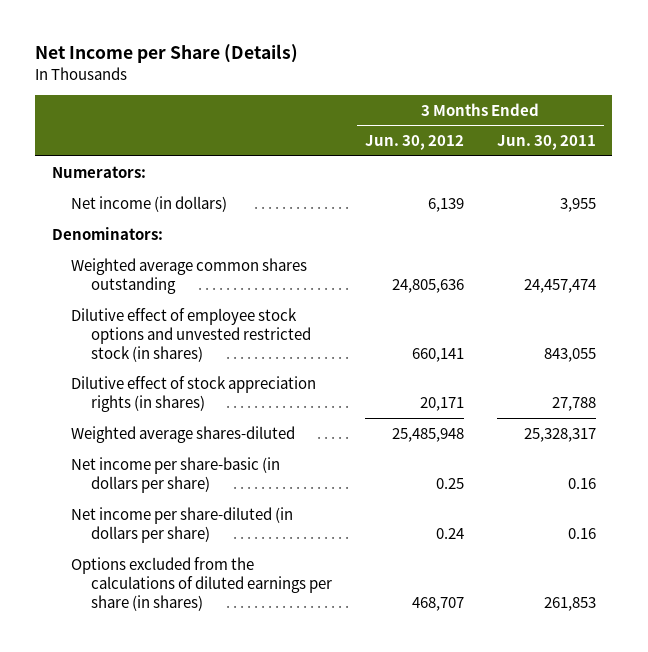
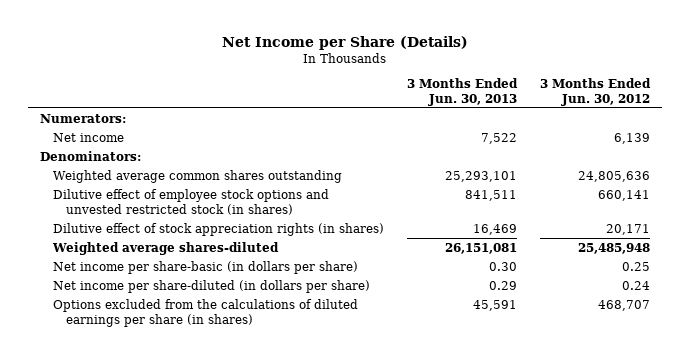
[496,135,596,151] Jun. 30, 2011 -> none
none -> [407,78,519,106] 3 Months Ended Jun. 30, 2013
[71,195,228,212] Net income (in dollars) -> [52,132,124,142] Net income

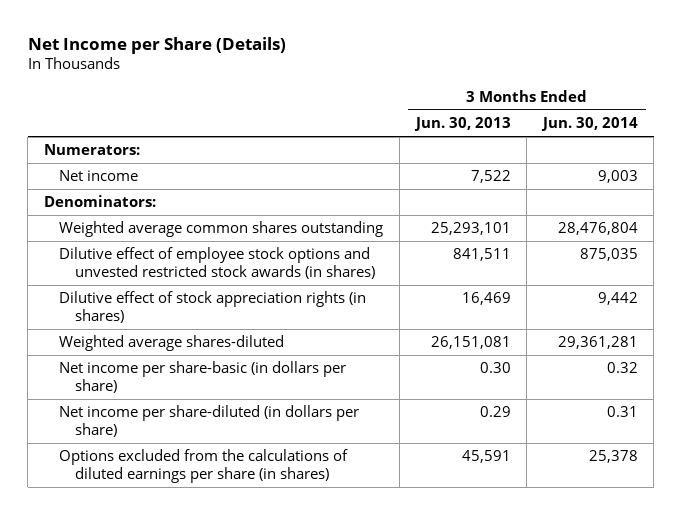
[540,78,652,106] 3 Months Ended Jun. 30, 2012 -> none
none -> [540,116,638,131] Jun. 30, 2014
[52,188,329,215] Dilutive effect of employee stock options and unvested restricted stock (in shares) -> [59,247,376,279] Dilutive effect of employee stock options and unvested restricted stock awards (in shares)

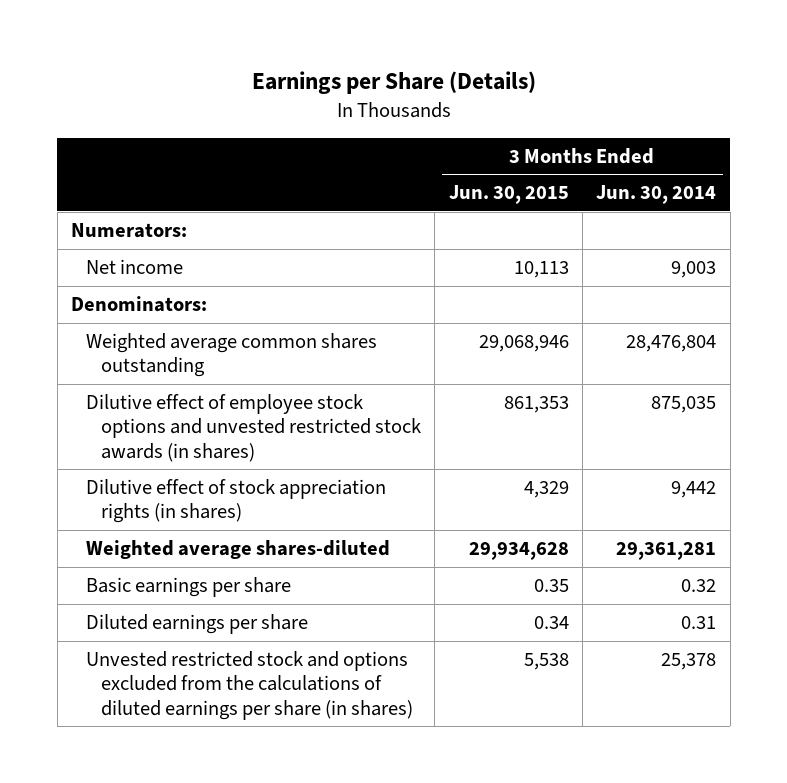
[27,36,286,54] Net Income per Share (Details) -> [251,71,536,95] Earnings per Share (Details)
[413,116,511,131] Jun. 30, 2013 -> none
none -> [448,185,569,205] Jun. 30, 2015
[59,361,347,393] Net income per share-basic (in dollars per share) -> [85,577,291,598] Basic earnings per share
[59,405,360,437] Net income per share-diluted (in dollars per share) -> [85,614,308,635] Diluted earnings per share
[59,449,349,483] Options excluded from the calculations of diluted earnings per share (in shares) -> [85,651,413,720] Unvested restricted stock and options excluded from the calculations of diluted earnings per share (in shares)

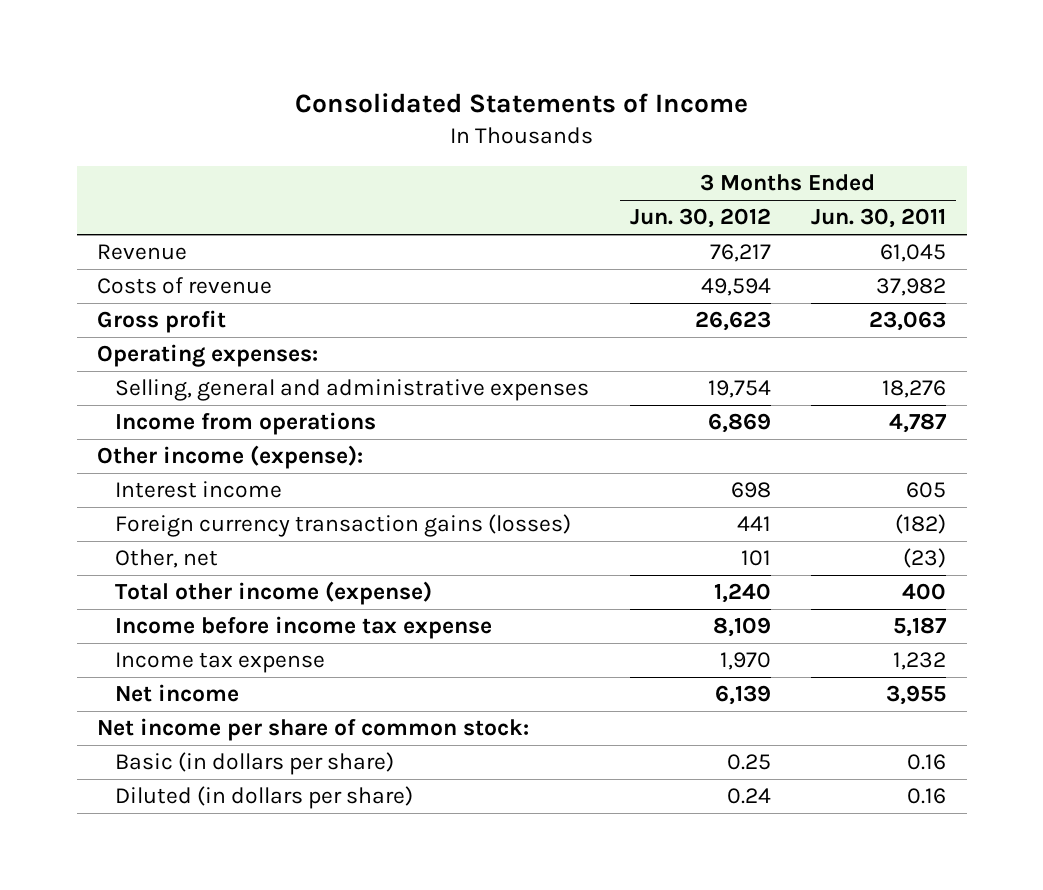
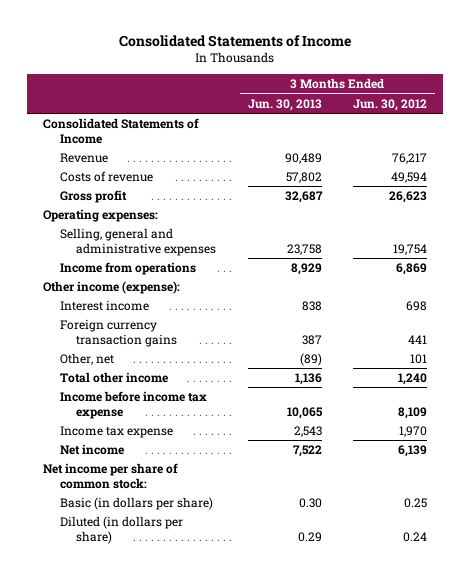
[811,208,947,229] Jun. 30, 2011 -> none
none -> [247,98,322,111] Jun. 30, 2013
none -> [43,118,200,144] Consolidated Statements of Income
[115,514,572,538] Foreign currency transaction gains (losses) -> [59,319,178,347] Foreign currency transaction gains
[115,581,433,606] Total other income (expense) -> [59,372,168,384] Total other income

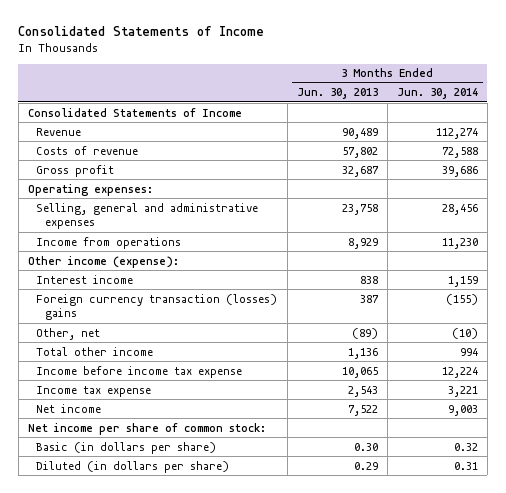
[353,98,428,111] Jun. 30, 2012 -> none
none -> [396,88,478,100] Jun. 30, 2014
[59,319,178,347] Foreign currency transaction gains -> [36,293,278,321] Foreign currency transaction (losses) gains

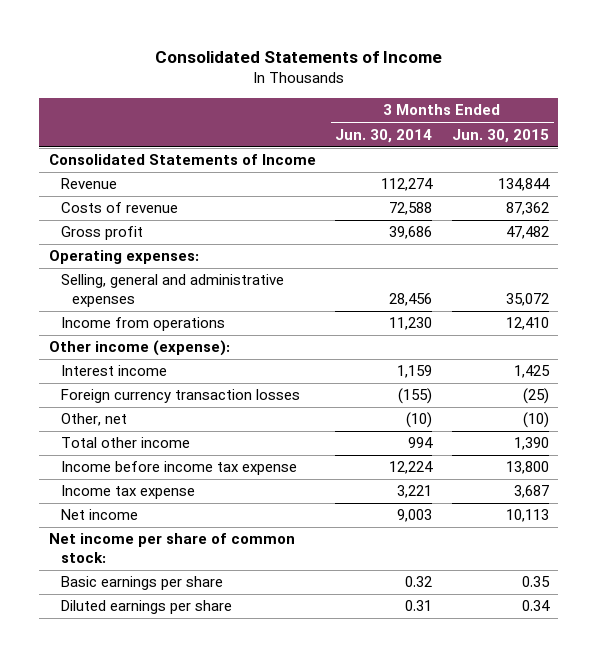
[296,88,378,100] Jun. 30, 2013 -> none
none -> [451,128,549,143] Jun. 30, 2015
[36,293,278,321] Foreign currency transaction (losses) gains -> [60,389,300,404] Foreign currency transaction losses
[36,441,217,454] Basic (in dollars per share) -> [60,576,223,591] Basic earnings per share
[36,460,230,473] Diluted (in dollars per share) -> [60,600,232,615] Diluted earnings per share

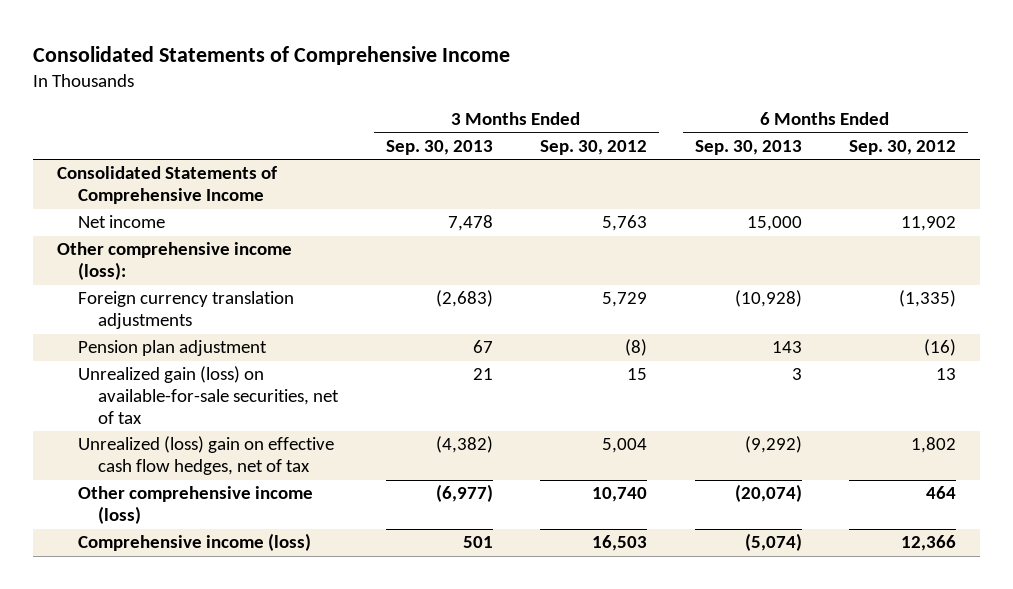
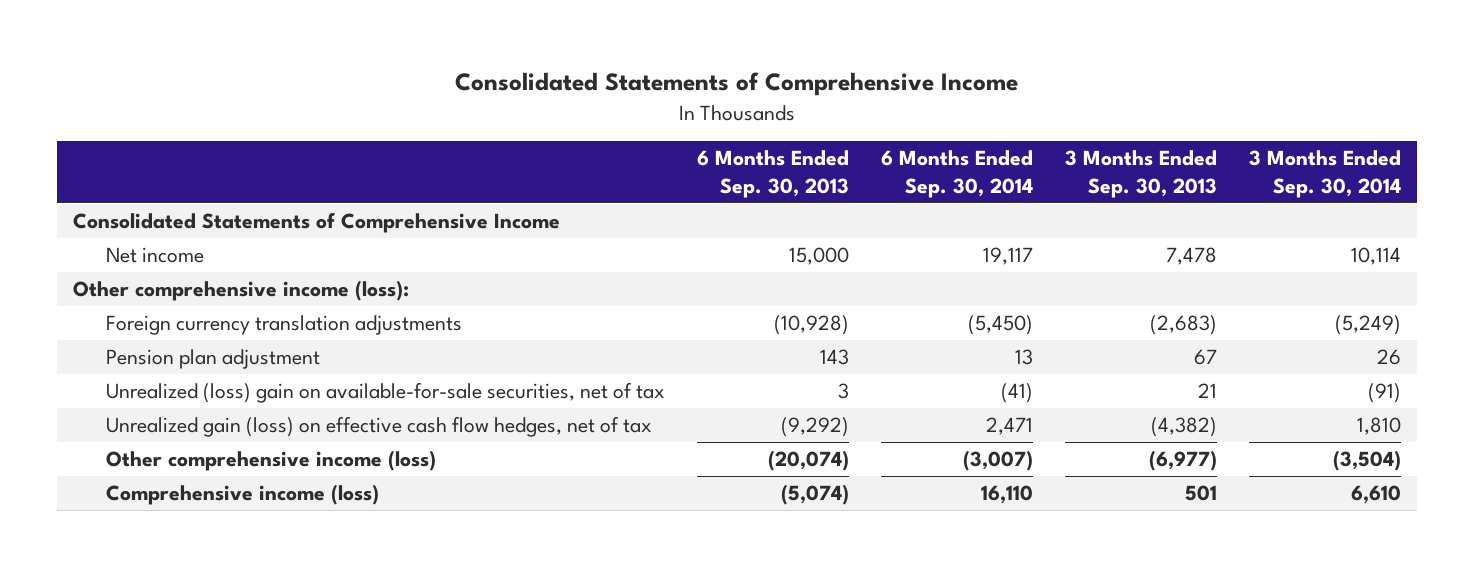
[540,139,648,155] Sep. 30, 2012 -> none
[849,139,957,155] Sep. 30, 2012 -> none
none -> [881,150,1034,198] 6 Months Ended Sep. 30, 2014
none -> [1249,150,1402,198] 3 Months Ended Sep. 30, 2014
[77,366,339,424] Unrealized gain (loss) on available-for-sale securities, net of tax -> [105,382,665,404] Unrealized (loss) gain on available-for-sale securities, net of tax
[77,436,334,476] Unrealized (loss) gain on effective cash flow hedges, net of tax -> [105,416,652,438] Unrealized gain (loss) on effective cash flow hedges, net of tax

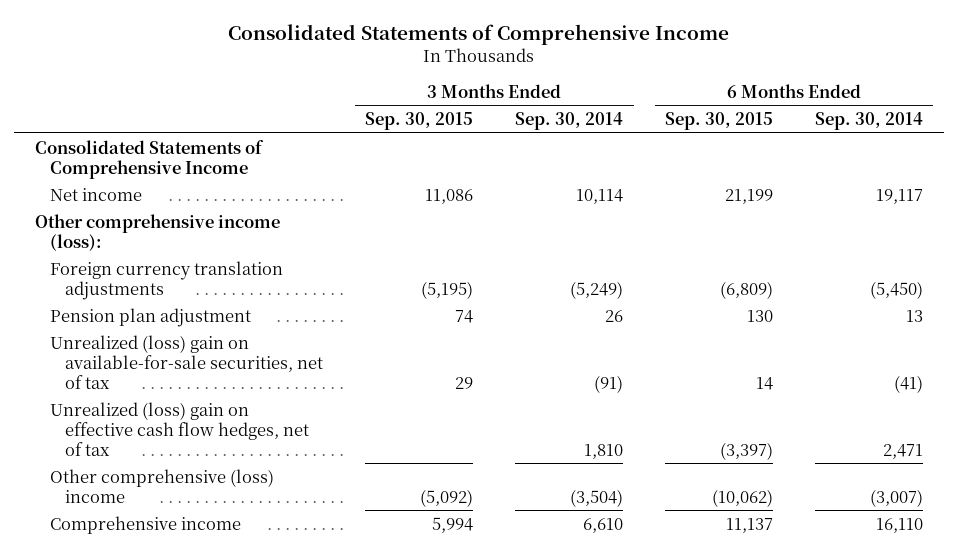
[697,150,850,198] 6 Months Ended Sep. 30, 2013 -> none
[1065,150,1218,198] 3 Months Ended Sep. 30, 2013 -> none
none -> [365,112,474,131] Sep. 30, 2015
none -> [665,112,774,131] Sep. 30, 2015
[105,416,652,438] Unrealized gain (loss) on effective cash flow hedges, net of tax -> [50,401,310,456] Unrealized (loss) gain on effective cash flow hedges, net of tax
[105,450,436,472] Other comprehensive income (loss) -> [50,468,275,503] Other comprehensive (loss) income
[105,484,379,506] Comprehensive income (loss) -> [50,515,242,534] Comprehensive income

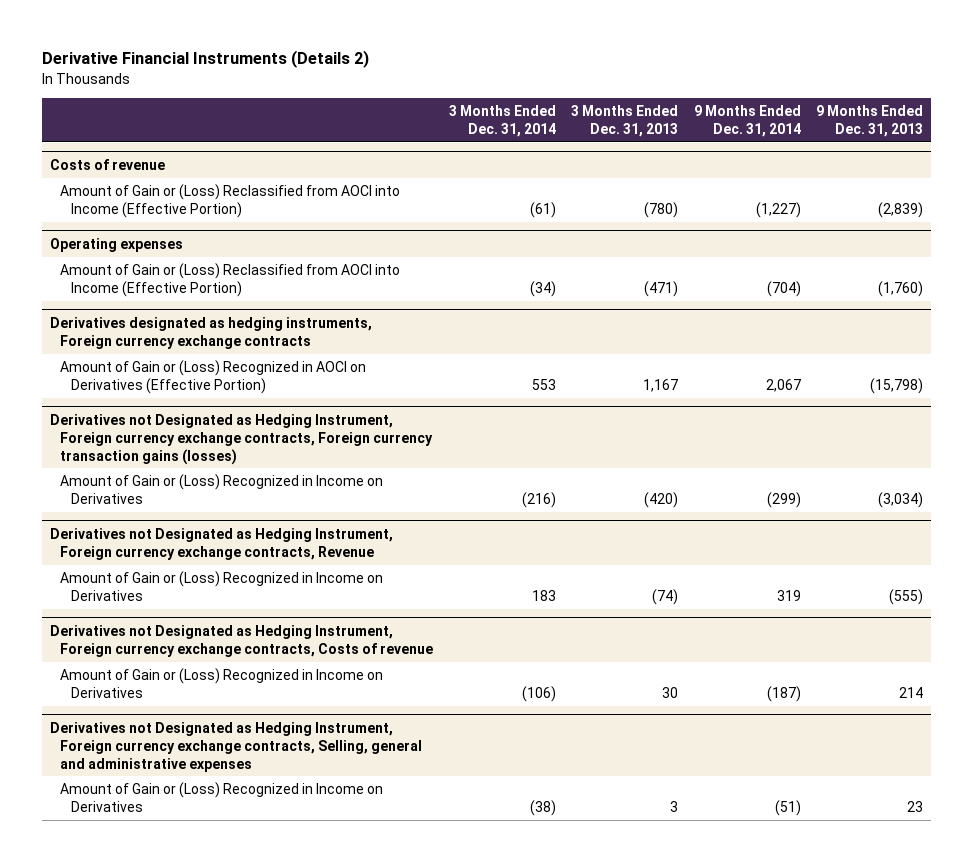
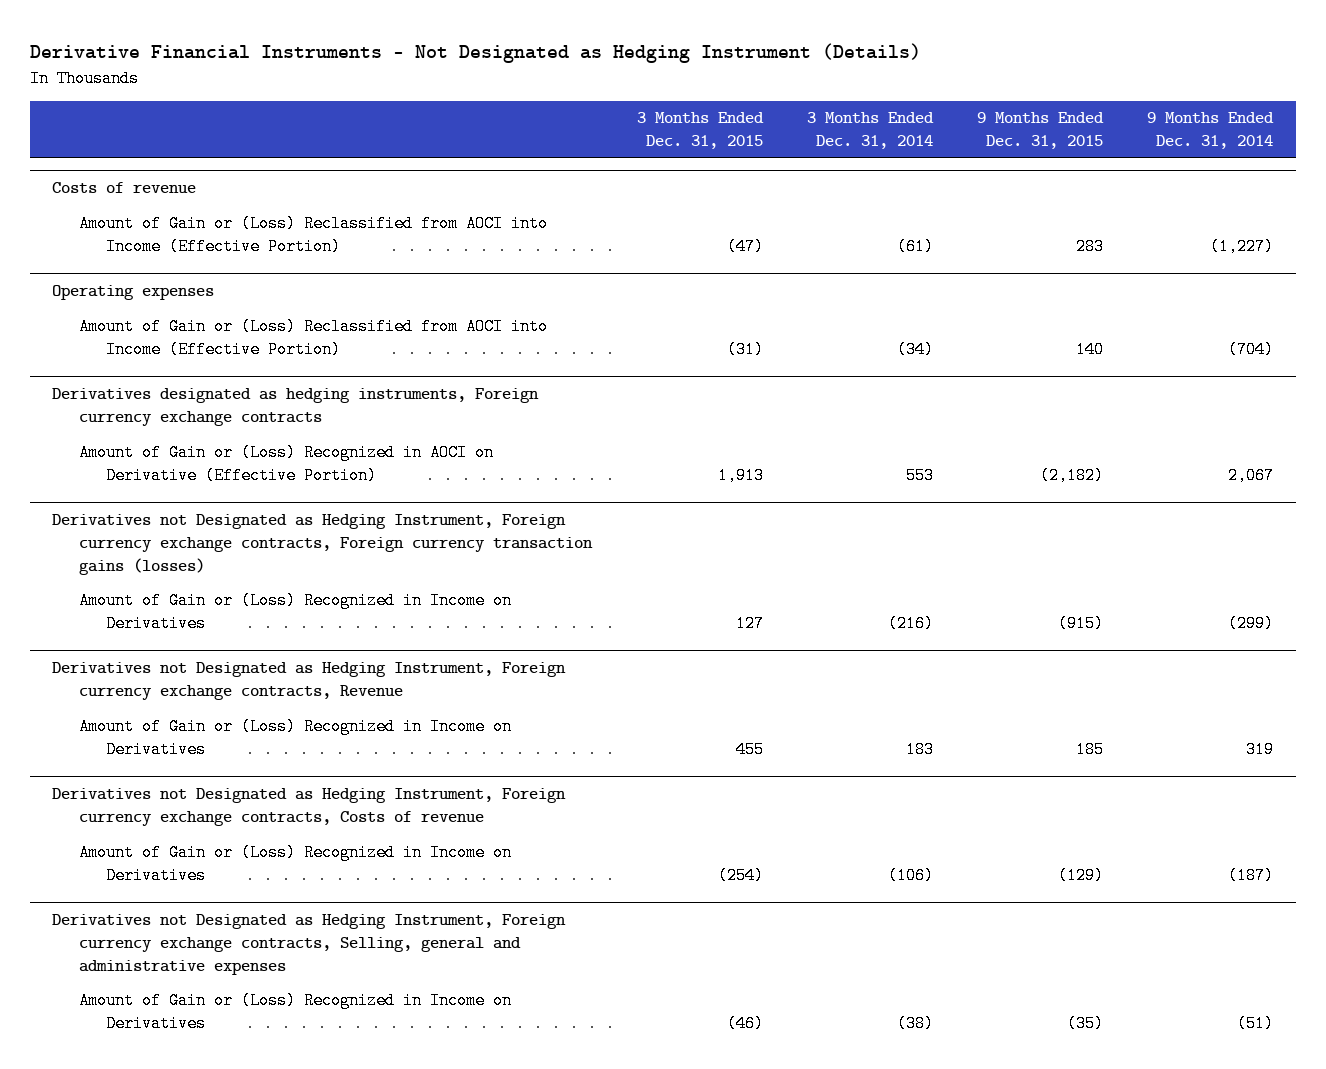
[42,50,370,69] Derivative Financial Instruments (Details 2) -> [30,43,922,64] Derivative Financial Instruments - Not Designated as Hedging Instrument (Details)
[571,104,679,137] 3 Months Ended Dec. 31, 2013 -> none
[816,104,924,137] 9 Months Ended Dec. 31, 2013 -> none
none -> [636,112,764,150] 3 Months Ended Dec. 31, 2015
none -> [977,112,1105,150] 9 Months Ended Dec. 31, 2015
[60,360,367,394] Amount of Gain or (Loss) Recognized in AOCI on Derivatives (Effective Portion) -> [79,443,495,484] Amount of Gain or (Loss) Recognized in AOCI on Derivative (Effective Portion)

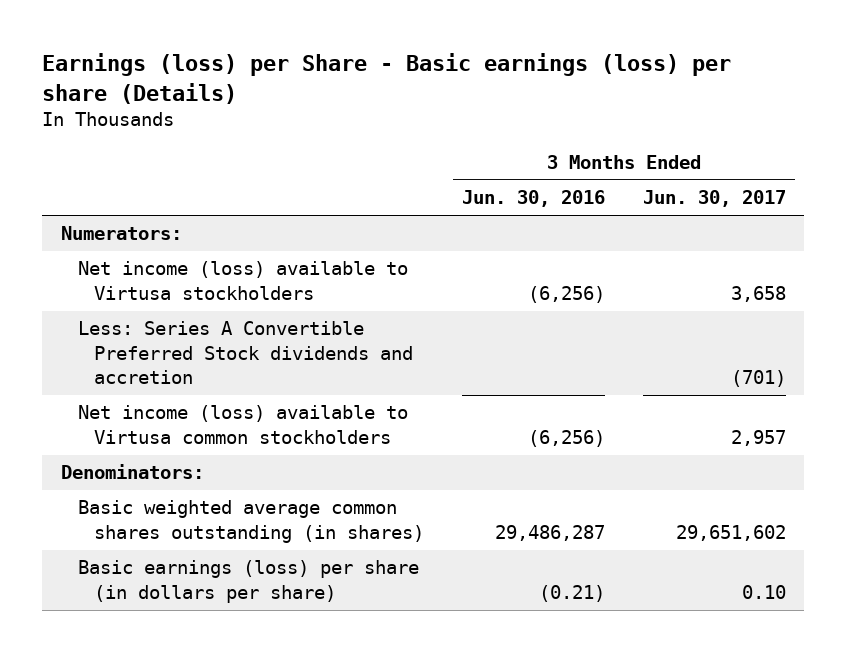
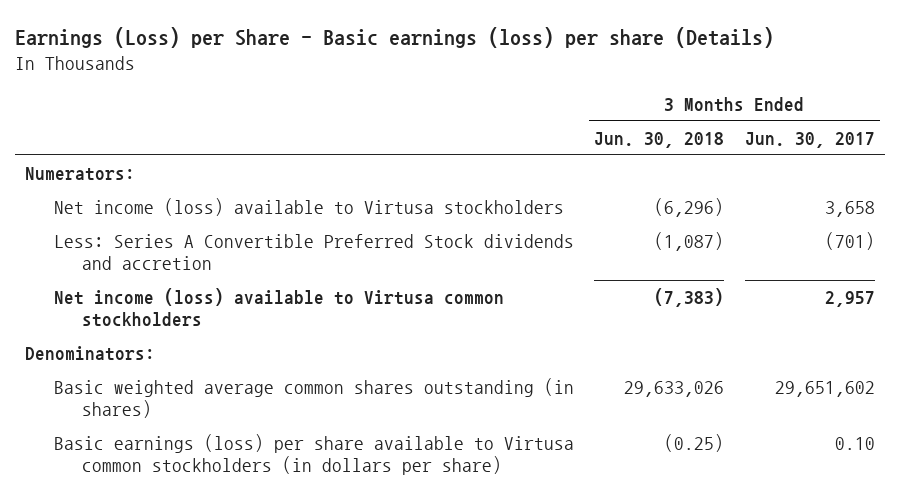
[42,53,732,104] Earnings (loss) per Share - Basic earnings (loss) per share (Details) -> [15,26,775,48] Earnings (Loss) per Share - Basic earnings (loss) per share (Details)
[461,190,605,208] Jun. 30, 2016 -> none
none -> [594,131,725,148] Jun. 30, 2018
[77,560,419,603] Basic earnings (loss) per share (in dollars per share) -> [53,433,574,476] Basic earnings (loss) per share available to Virtusa common stockholders (in dollars per share)

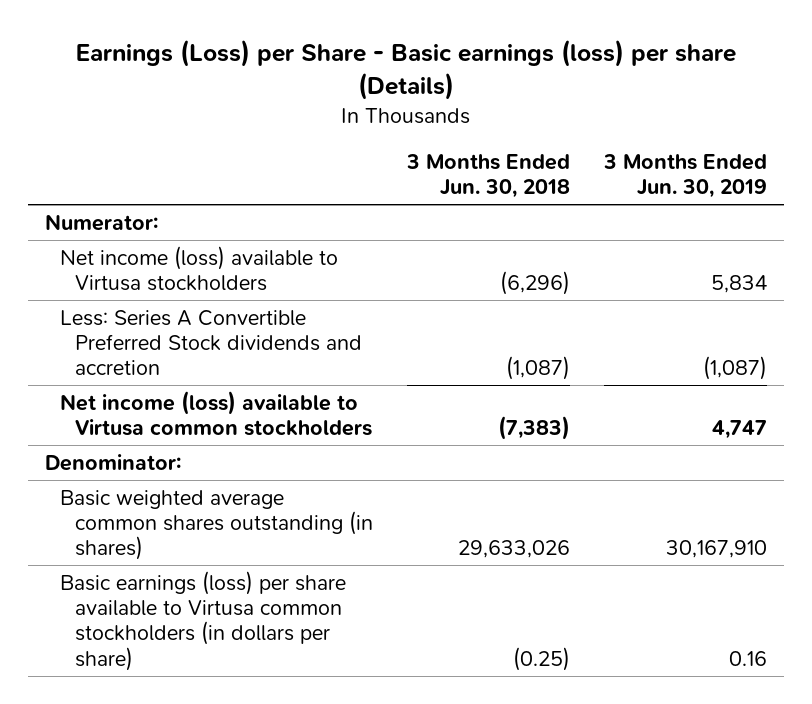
[744,131,875,148] Jun. 30, 2017 -> none
none -> [602,153,767,199] 3 Months Ended Jun. 30, 2019
[25,166,136,181] Numerators: -> [45,213,159,231] Numerator:
[25,345,156,361] Denominators: -> [45,453,182,471] Denominator:

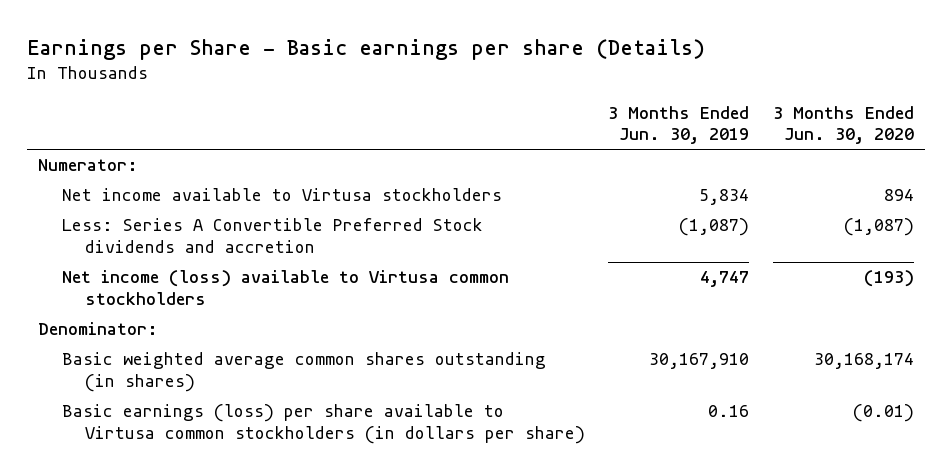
[76,39,737,101] Earnings (Loss) per Share - Basic earnings (loss) per share (Details) -> [26,38,705,60] Earnings per Share - Basic earnings per share (Details)
[405,153,570,199] 3 Months Ended Jun. 30, 2018 -> none
none -> [772,105,914,145] 3 Months Ended Jun. 30, 2020
[60,245,339,291] Net income (loss) available to Virtusa stockholders -> [61,188,502,202] Net income available to Virtusa stockholders

